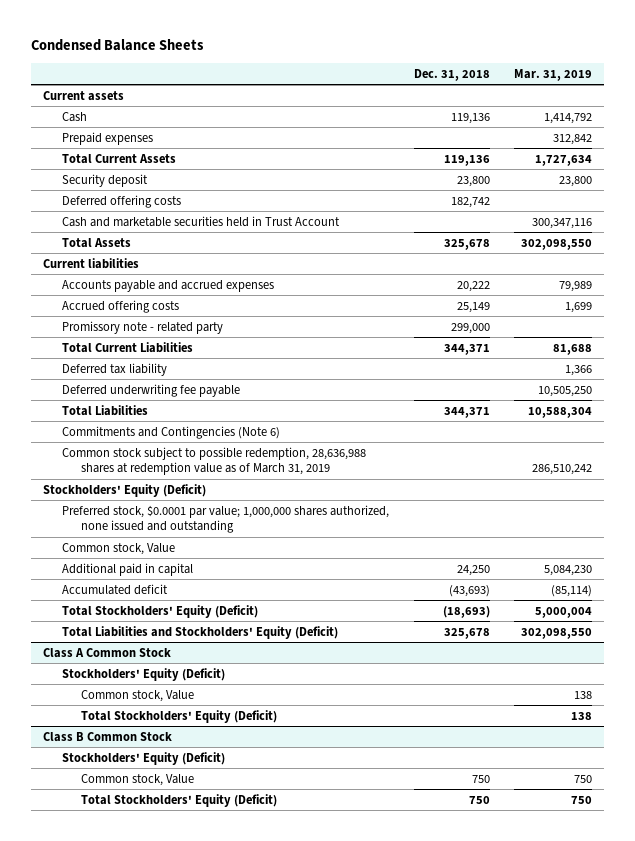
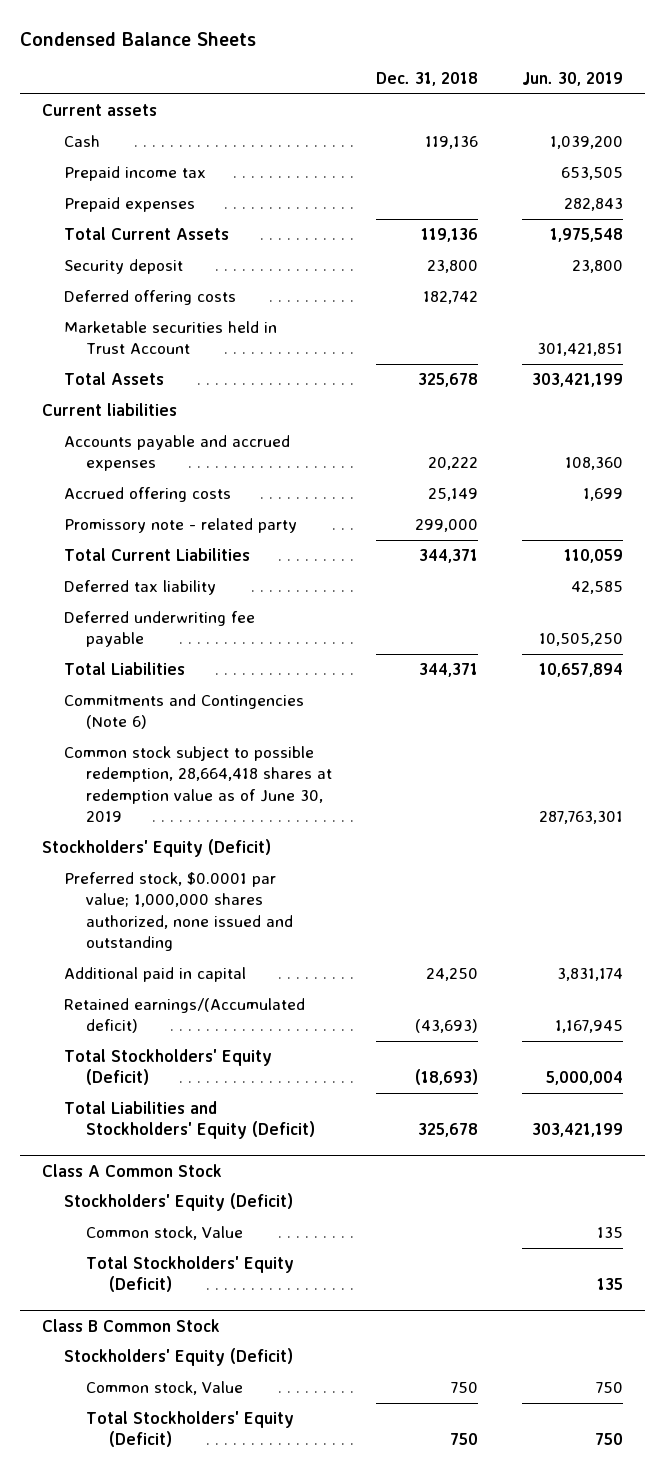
[514,68,593,81] Mar. 31, 2019 -> none
none -> [522,72,624,87] Jun. 30, 2019
none -> [64,166,207,182] Prepaid income tax
[62,215,341,227] Cash and marketable securities held in Trust Account -> [64,321,278,355] Marketable securities held in Trust Account
[62,446,367,476] Common stock subject to possible redemption, 28,636,988 shares at redemption value as of March 31, 2019 -> [64,746,333,823] Common stock subject to possible redemption, 28,664,418 shares at redemption value as of June 30, 2019
[62,542,176,555] Common stock, Value -> none
[62,583,169,595] Accumulated deficit -> [64,998,306,1034] Retained earnings/(Accumulated deficit)

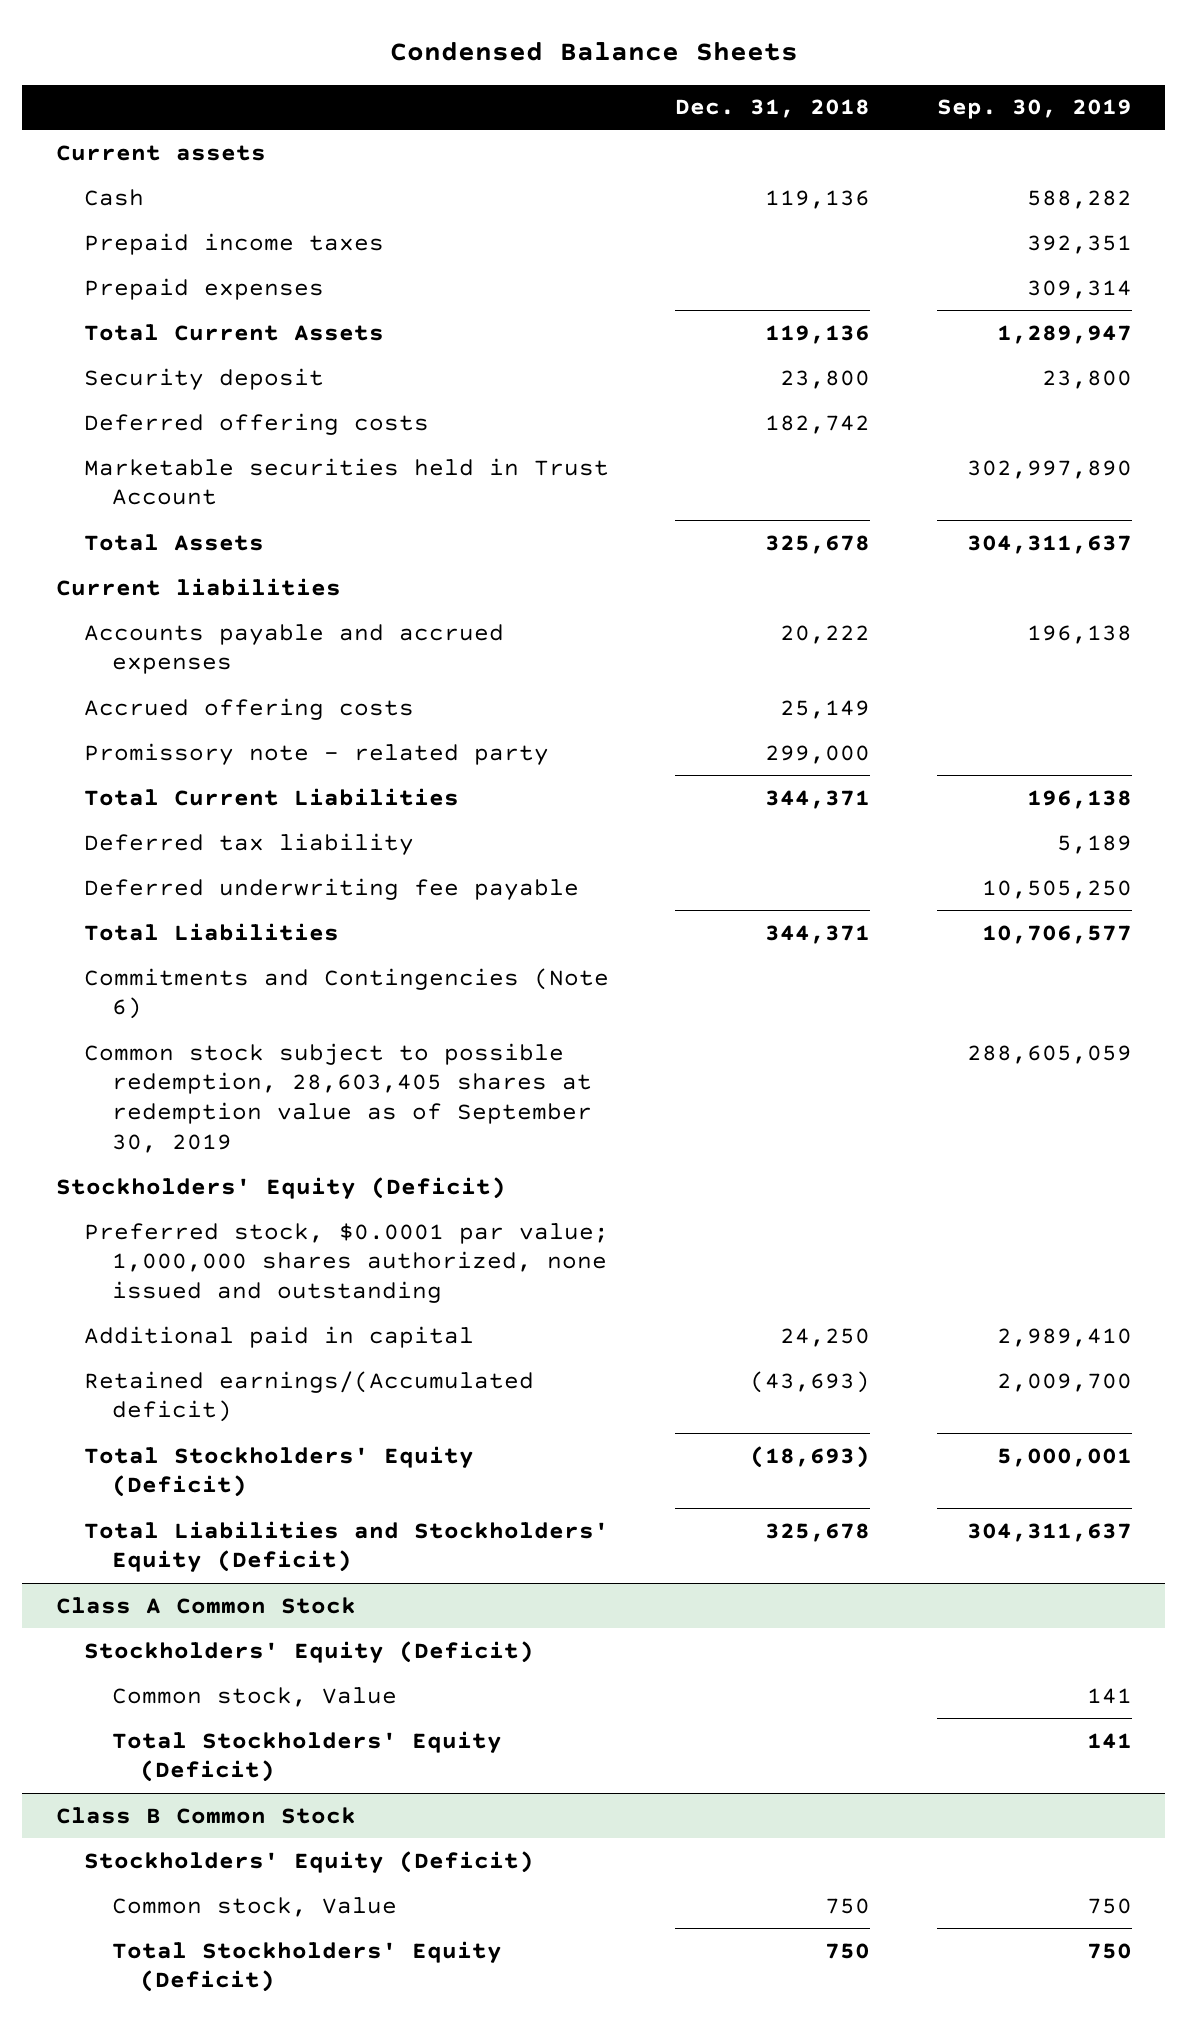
[522,72,624,87] Jun. 30, 2019 -> none
none -> [936,99,1132,120] Sep. 30, 2019
[64,166,207,182] Prepaid income tax -> [83,232,384,255] Prepaid income taxes
[64,746,333,823] Common stock subject to possible redemption, 28,664,418 shares at redemption value as of June 30, 2019 -> [83,1042,592,1154] Common stock subject to possible redemption, 28,603,405 shares at redemption value as of September 30, 2019

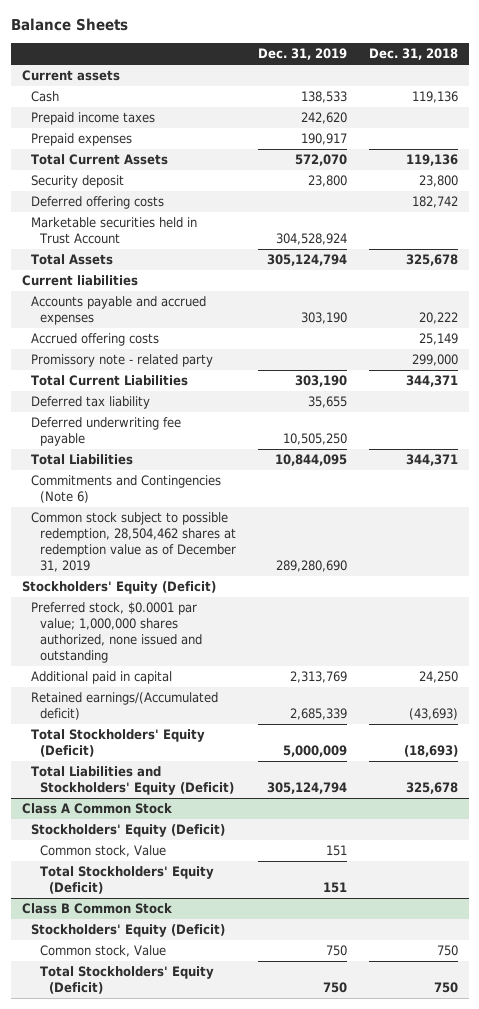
[389,42,798,62] Condensed Balance Sheets -> [10,18,128,32] Balance Sheets
[936,99,1132,120] Sep. 30, 2019 -> none
none -> [257,48,347,61] Dec. 31, 2019
[83,1042,592,1154] Common stock subject to possible redemption, 28,603,405 shares at redemption value as of September 30, 2019 -> [30,512,236,573] Common stock subject to possible redemption, 28,504,462 shares at redemption value as of December 31, 2019

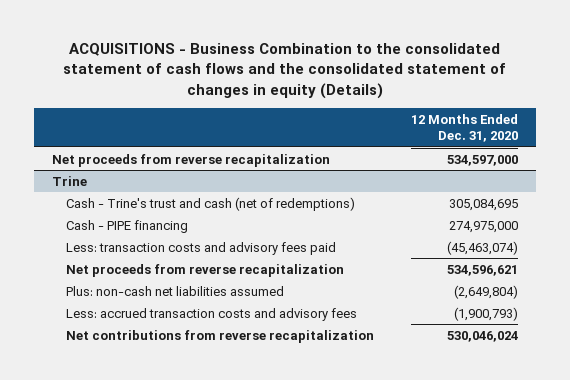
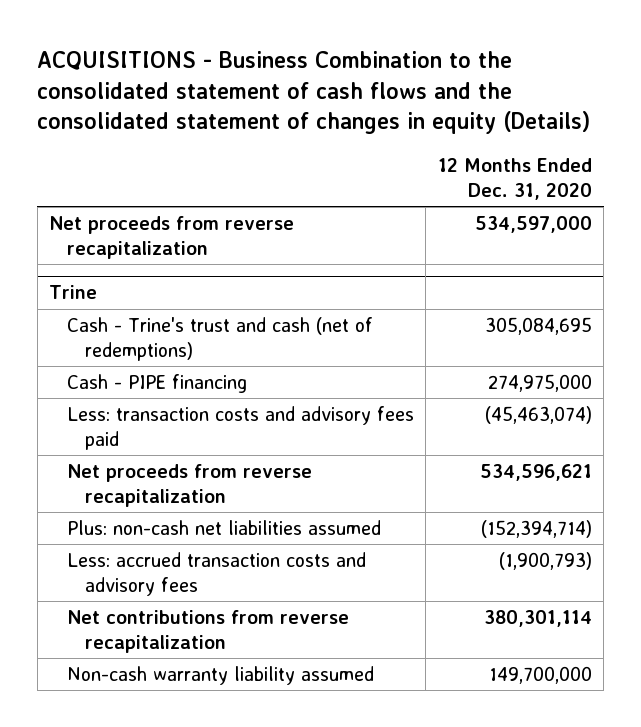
[453,284,518,299] (2,649,804) -> [480,519,592,538] (152,394,714)
[446,330,518,342] 530,046,024 -> [483,609,592,627] 380,301,114
none -> [67,665,375,685] Non-cash warranty liability assumed

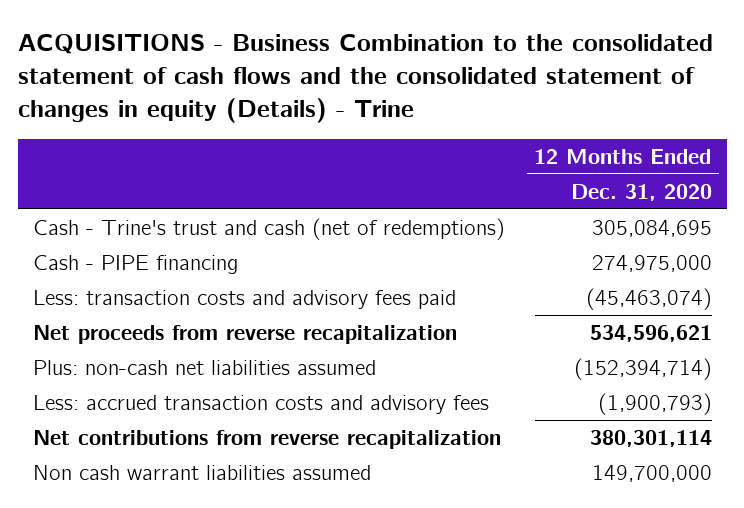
[37,50,591,135] ACQUISITIONS - Business Combination to the consolidated statement of cash flows and the consolidated statement of changes in equity (Details) -> [17,34,713,124] ACQUISITIONS - Business Combination to the consolidated statement of cash flows and the consolidated statement of changes in equity (Details) - Trine
[49,215,295,260] Net proceeds from reverse recapitalization -> none
[49,285,98,300] Trine -> none
[67,665,375,685] Non-cash warranty liability assumed -> [32,464,371,480] Non cash warrant liabilities assumed

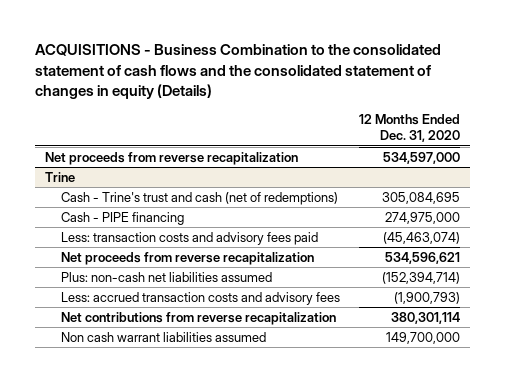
[17,34,713,124] ACQUISITIONS - Business Combination to the consolidated statement of cash flows and the consolidated statement of changes in equity (Details) - Trine -> [35,44,442,99] ACQUISITIONS - Business Combination to the consolidated statement of cash flows and the consolidated statement of changes in equity (Details)
none -> [44,151,298,165] Net proceeds from reverse recapitalization
none -> [44,171,75,182] Trine

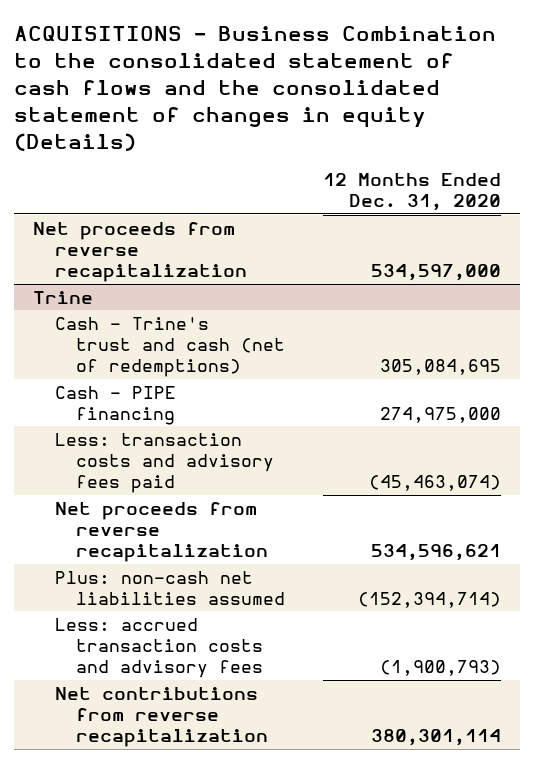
[60,331,266,342] Non cash warrant liabilities assumed -> none

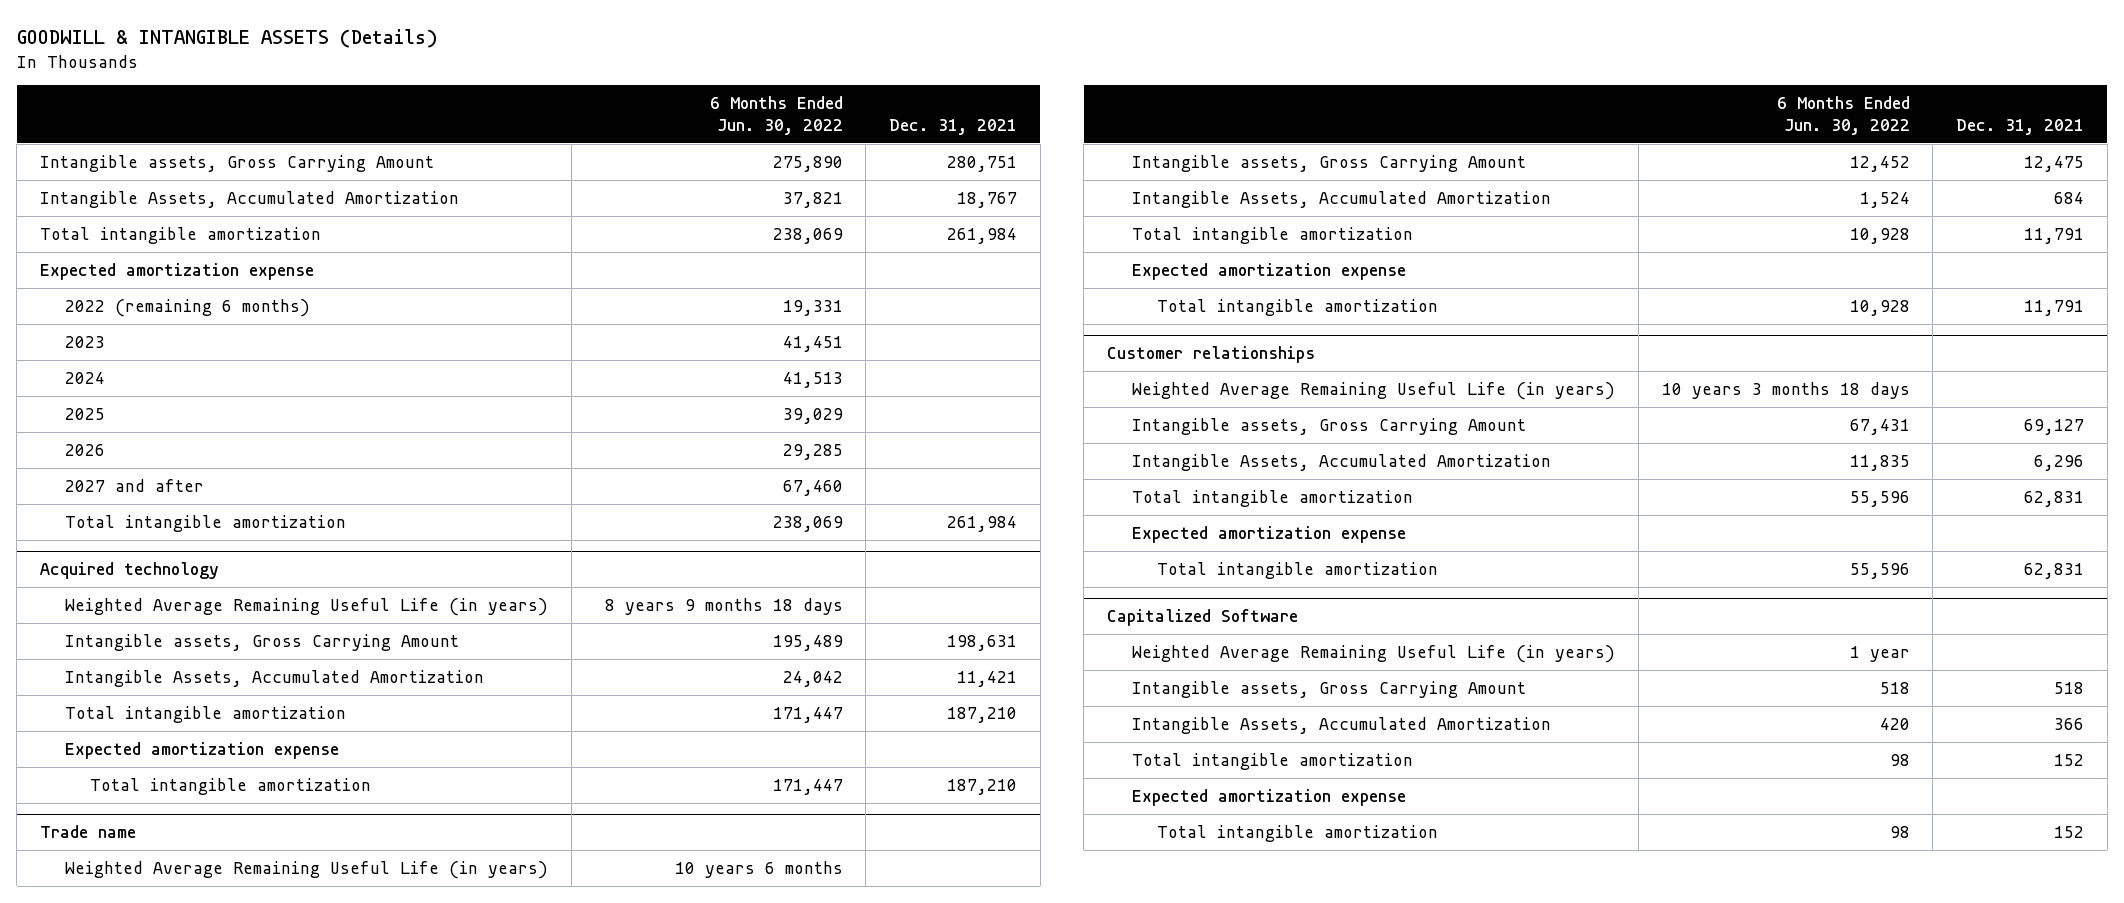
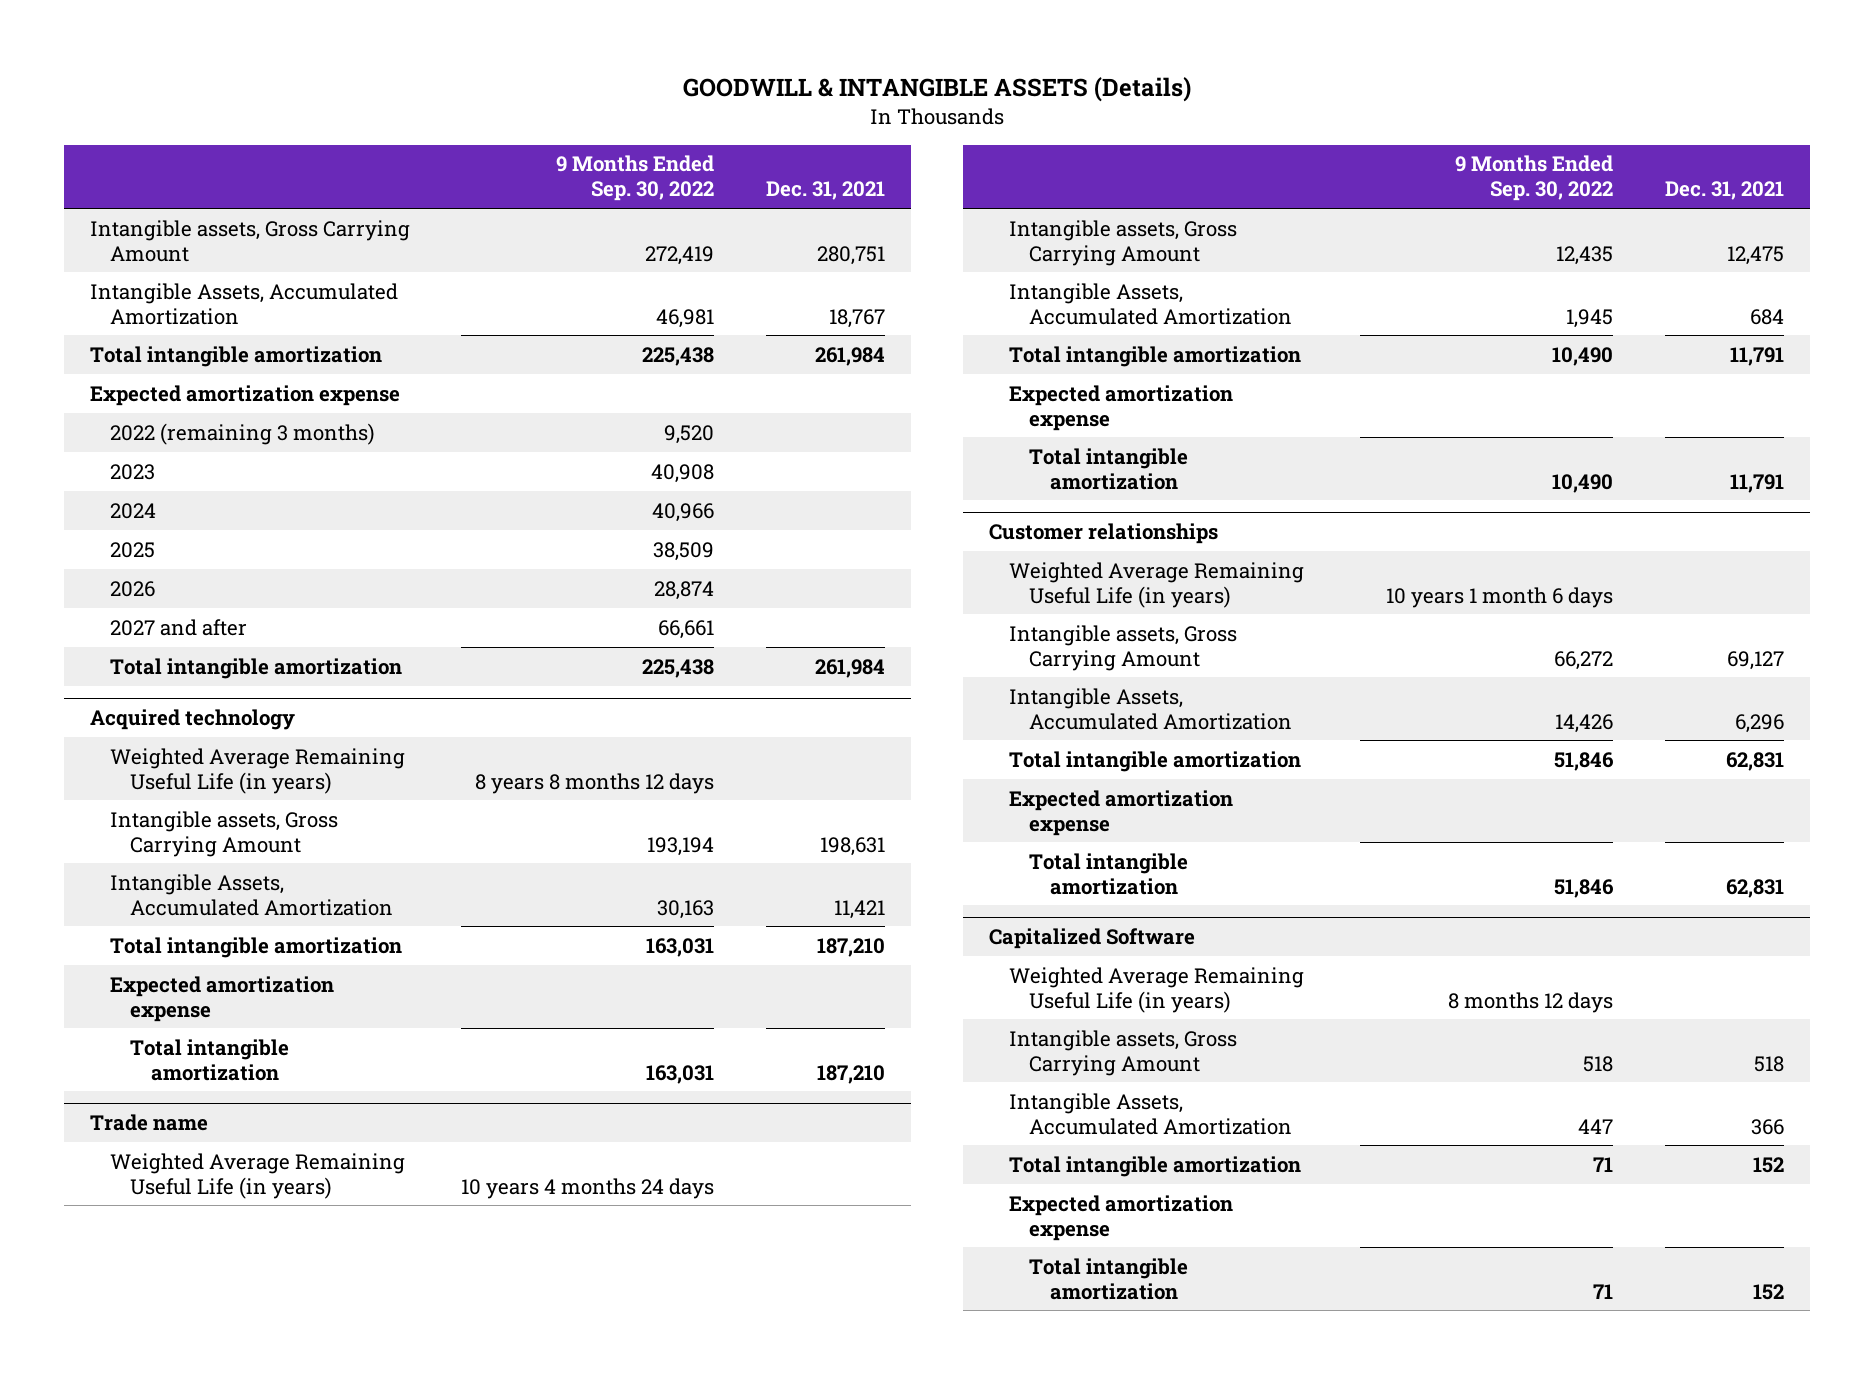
[709,96,843,136] 6 Months Ended Jun. 30, 2022 -> none
none -> [556,155,715,202] 9 Months Ended Sep. 30, 2022
[65,298,311,317] 2022 (remaining 6 months) -> [109,422,375,445] 2022 (remaining 3 months)

